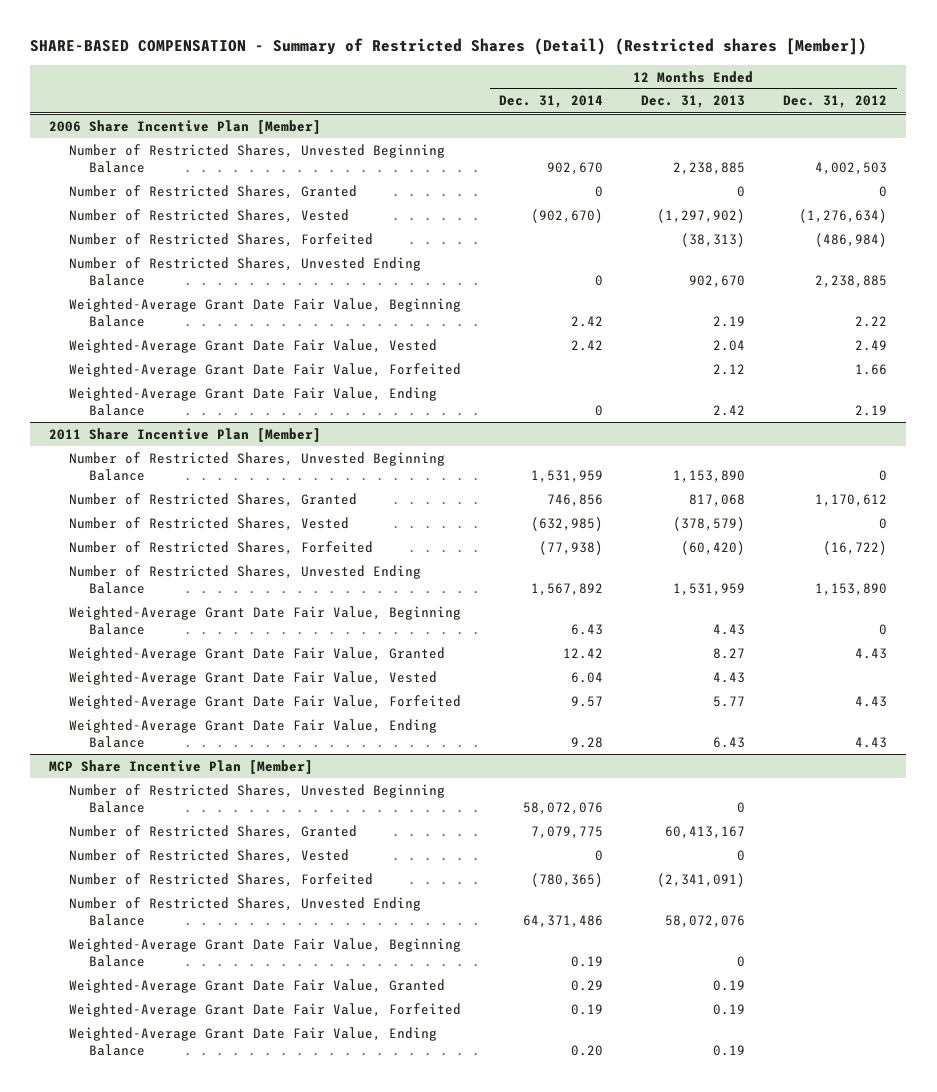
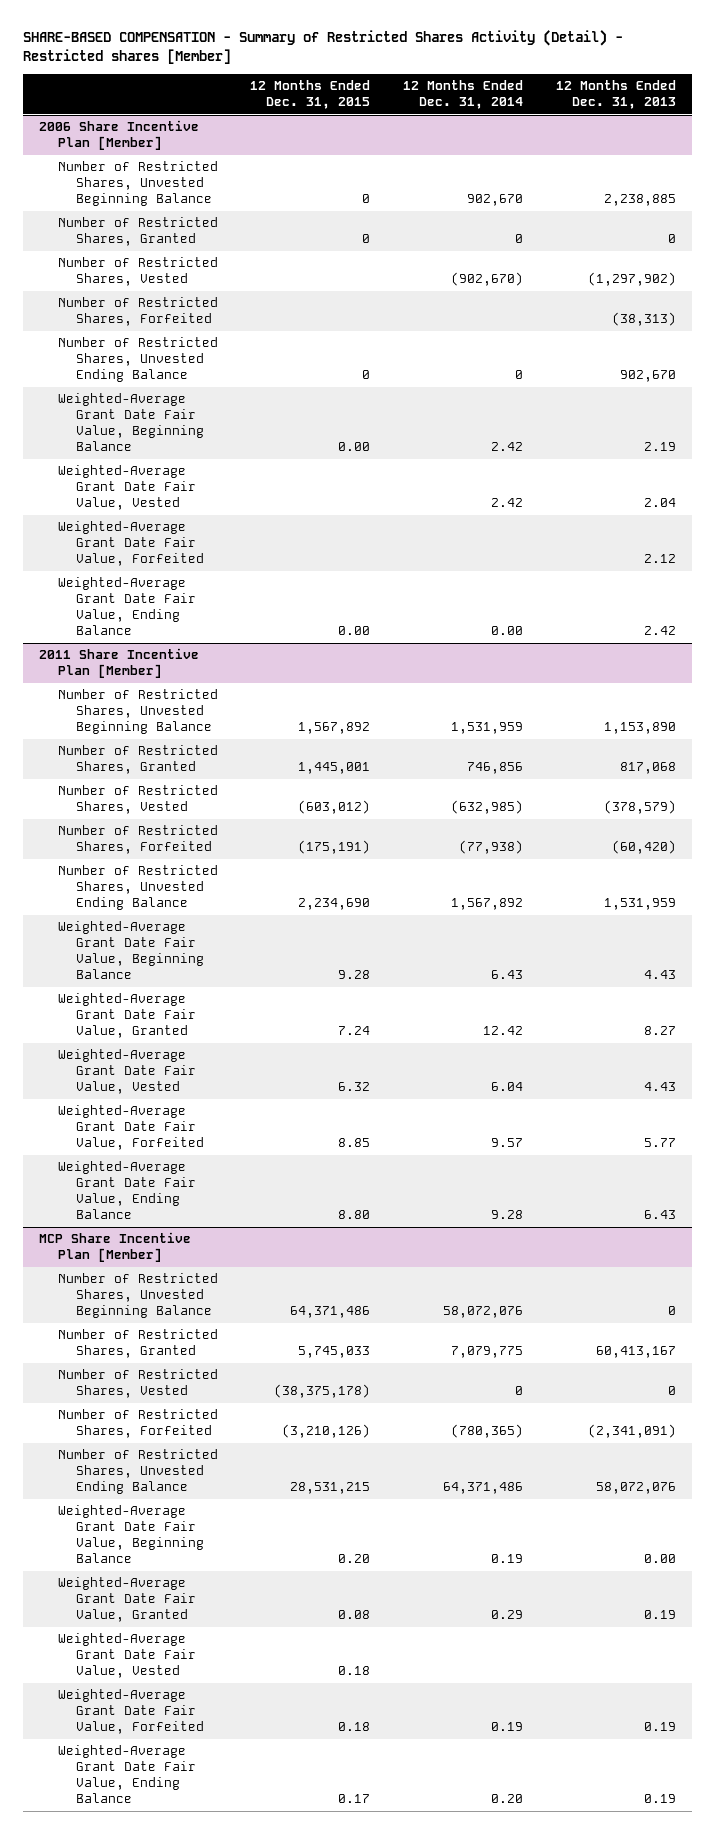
[30,38,868,56] SHARE-BASED COMPENSATION - Summary of Restricted Shares (Detail) (Restricted shares [Member]) -> [22,30,623,65] SHARE-BASED COMPENSATION - Summary of Restricted Shares Activity (Detail) - Restricted shares [Member]
[783,95,888,109] Dec. 31, 2012 -> none
none -> [250,80,371,110] 12 Months Ended Dec. 31, 2015
[595,404,604,416] 0 -> [491,626,524,636] 0.00
[737,955,746,967] 0 -> [643,1554,676,1564] 0.00
none -> [57,1633,196,1679] Weighted-Average Grant Date Fair Value, Vested

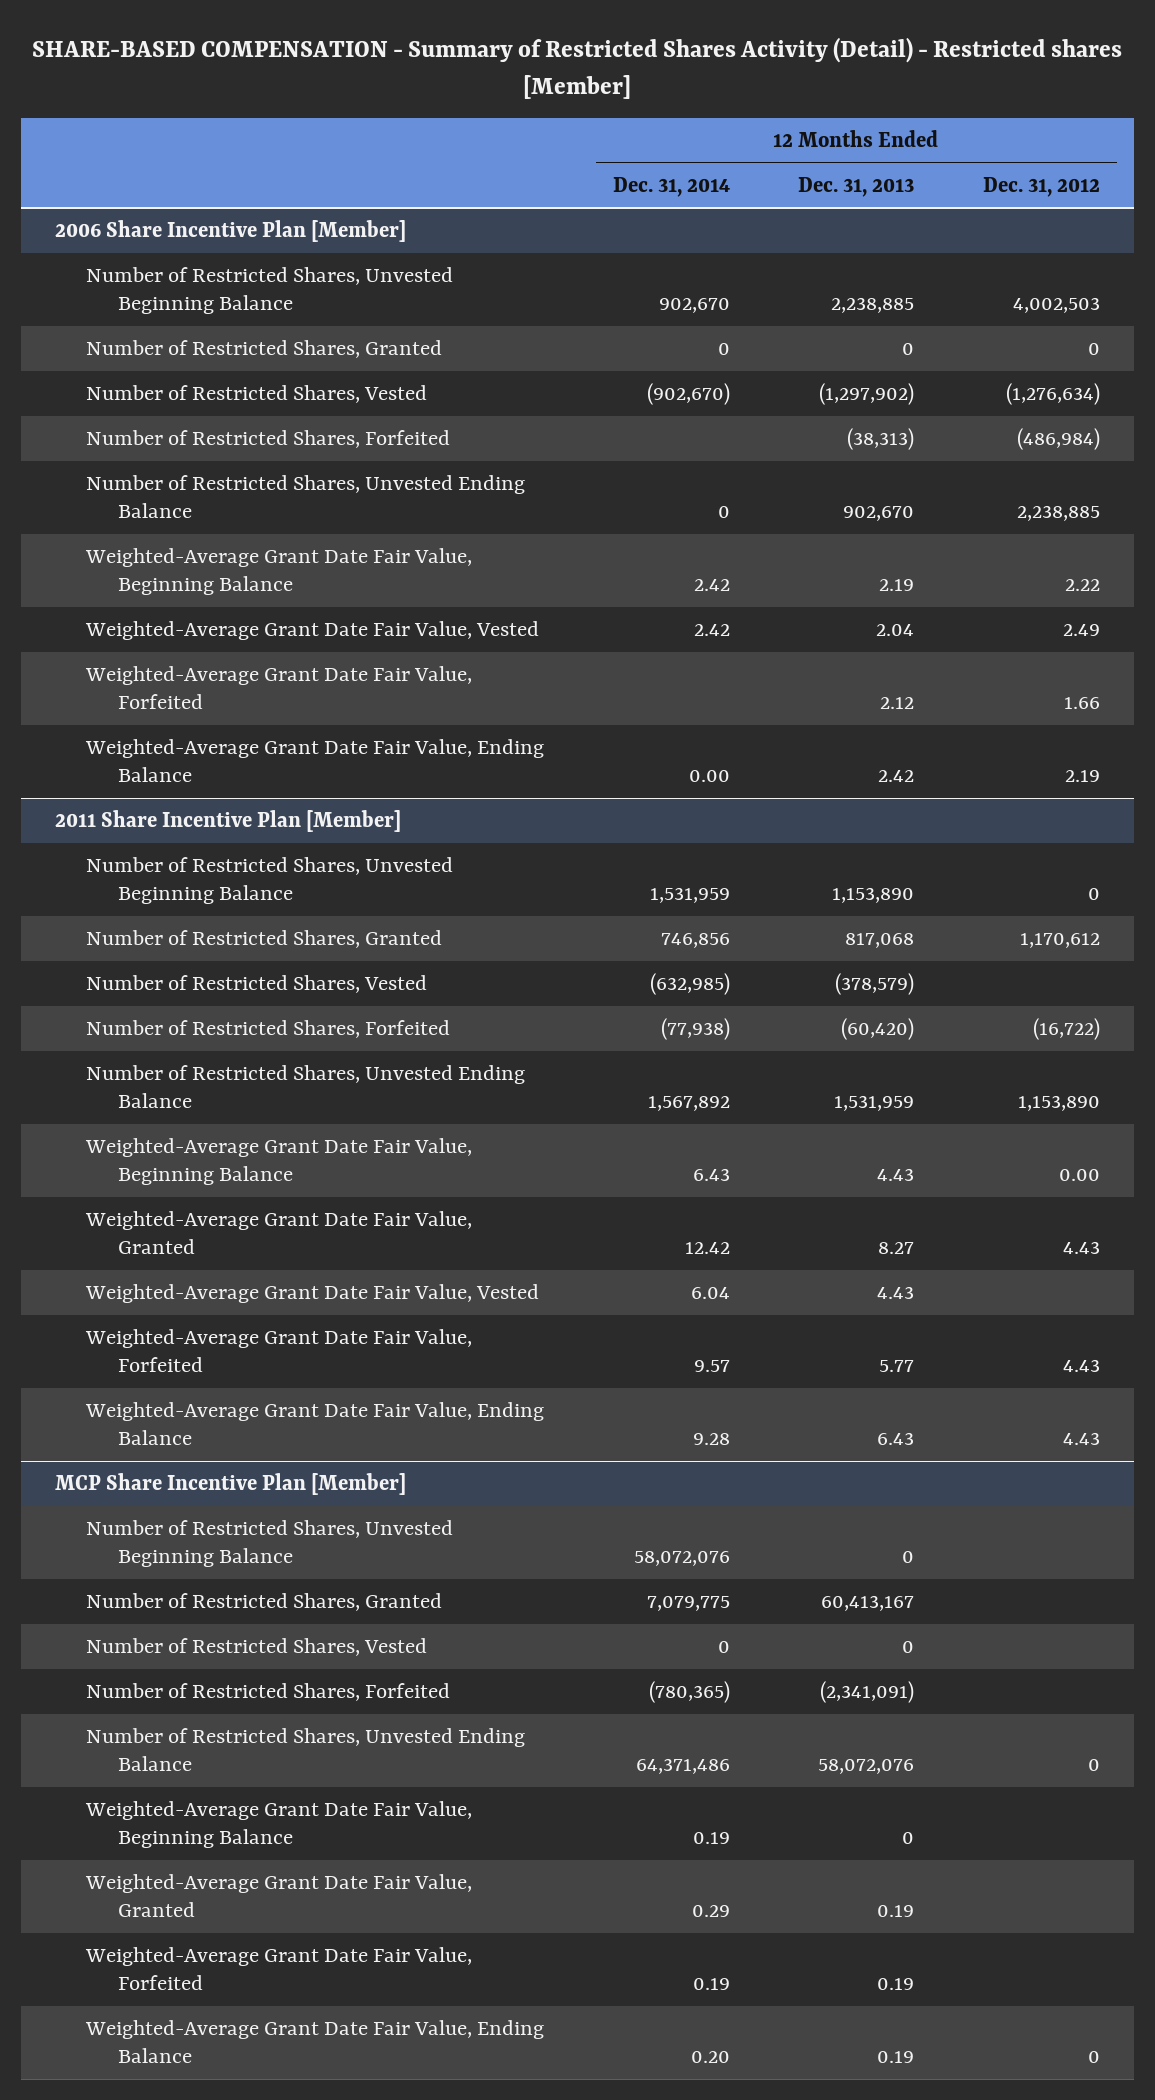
[250,80,371,110] 12 Months Ended Dec. 31, 2015 -> none
none -> [982,176,1100,197] Dec. 31, 2012
[643,1554,676,1564] 0.00 -> [902,1832,915,1845] 0
[57,1633,196,1679] Weighted-Average Grant Date Fair Value, Vested -> none

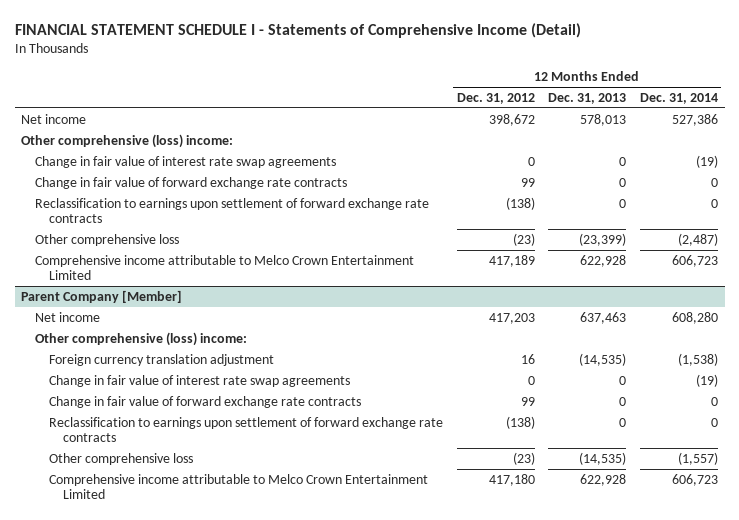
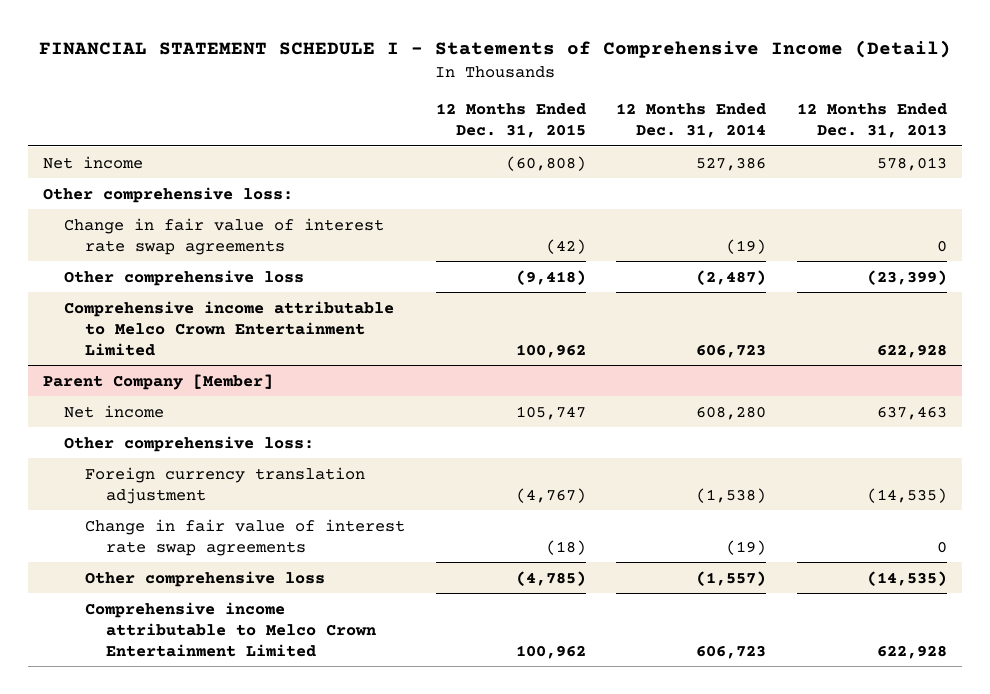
[456,92,535,104] Dec. 31, 2012 -> none
none -> [435,102,586,139] 12 Months Ended Dec. 31, 2015
[21,133,234,148] Other comprehensive (loss) income: -> [42,186,293,203] Other comprehensive loss:
[35,176,348,189] Change in fair value of forward exchange rate contracts -> none
[35,197,430,224] Reclassification to earnings upon settlement of forward exchange rate contracts -> none
[35,331,248,346] Other comprehensive (loss) income: -> [63,435,314,452] Other comprehensive loss:
[49,395,362,408] Change in fair value of forward exchange rate contracts -> none
[49,416,444,443] Reclassification to earnings upon settlement of forward exchange rate contracts -> none

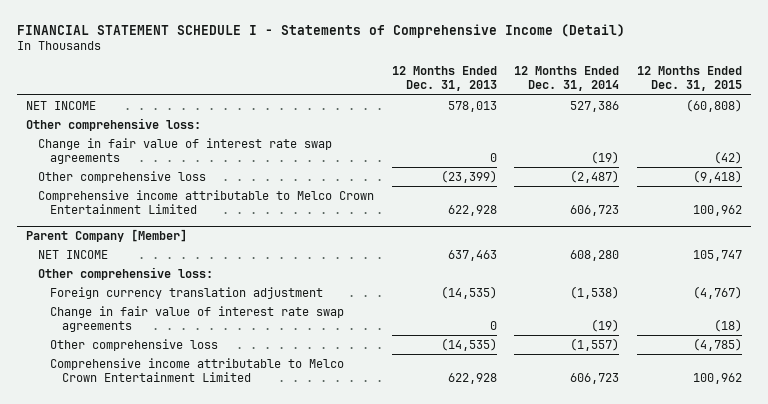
[42,155,143,169] Net income -> [25,100,96,110] NET INCOME
[63,404,164,418] Net income -> [37,249,108,259] NET INCOME

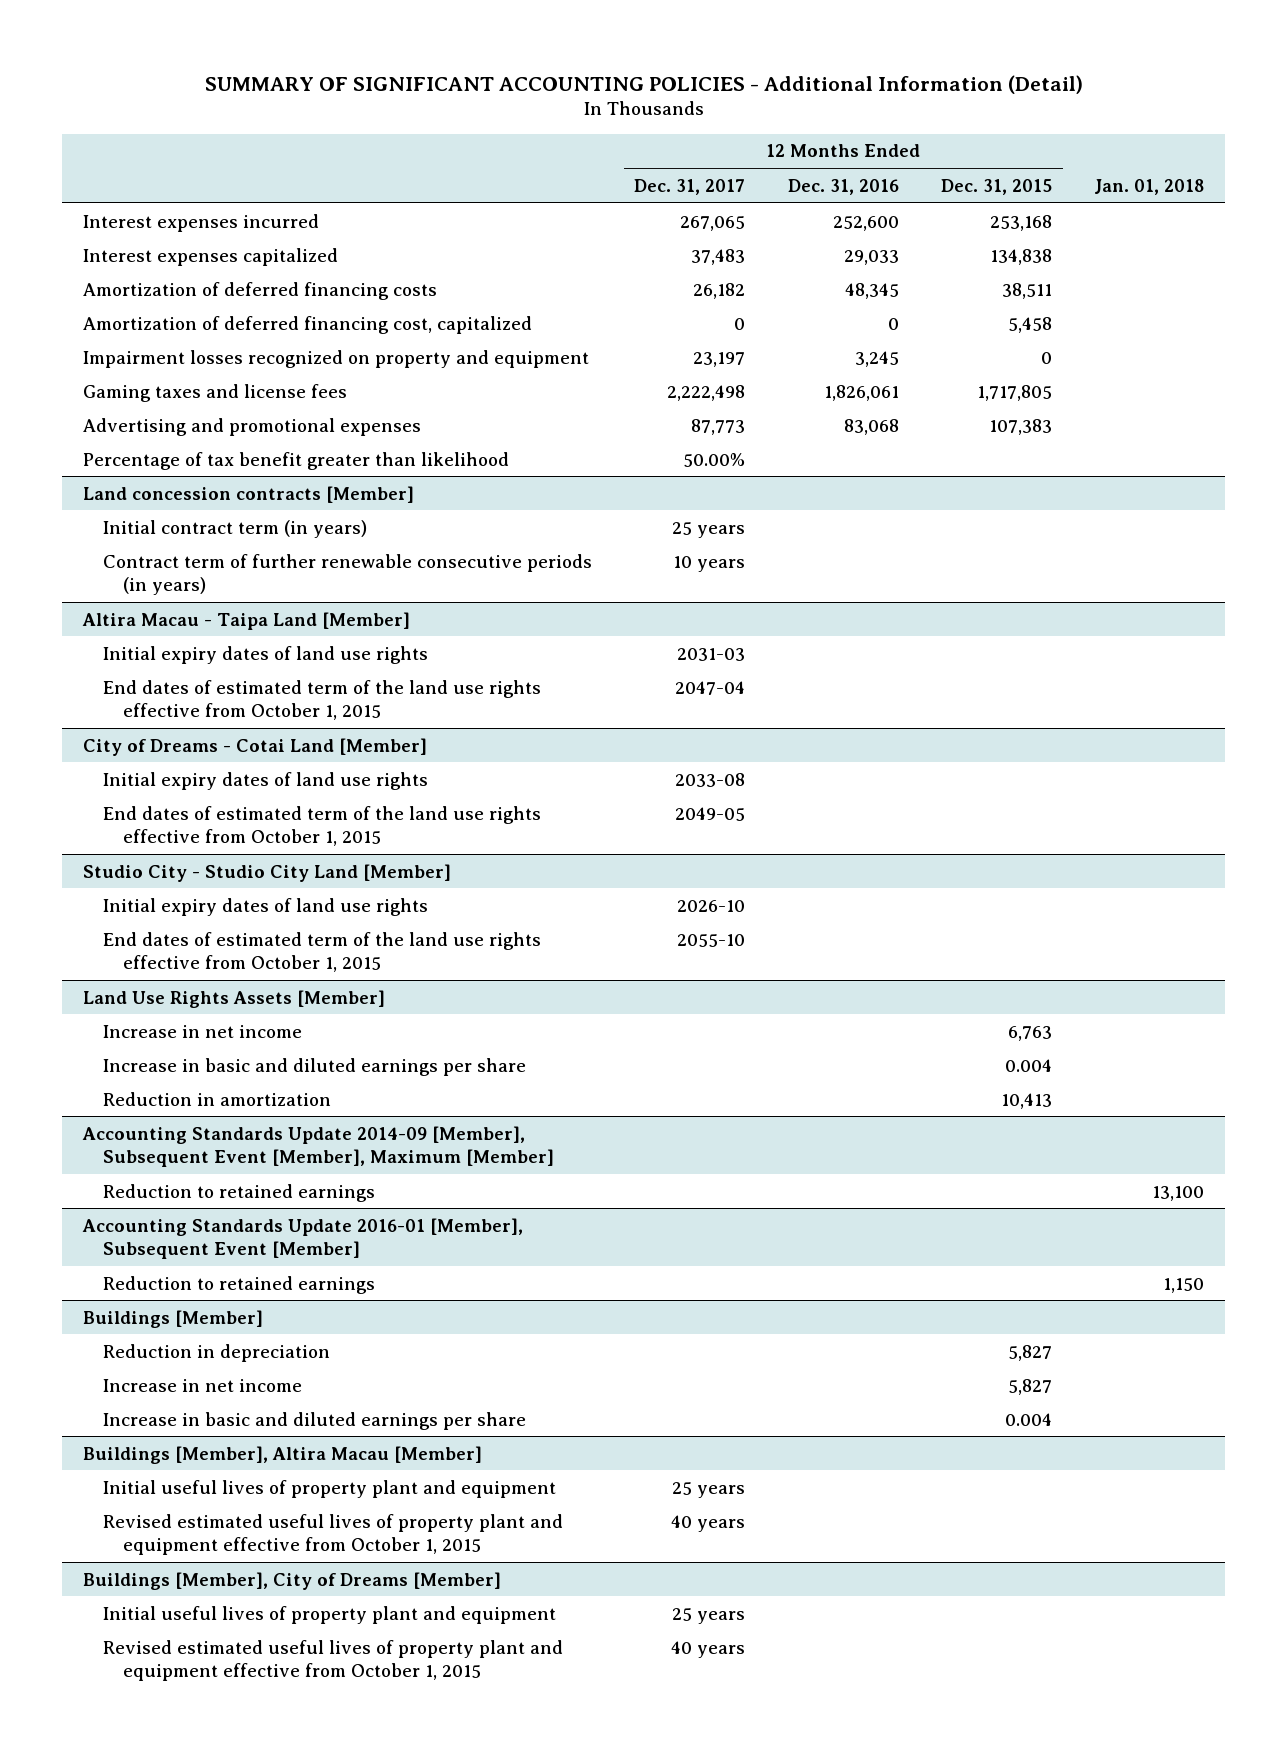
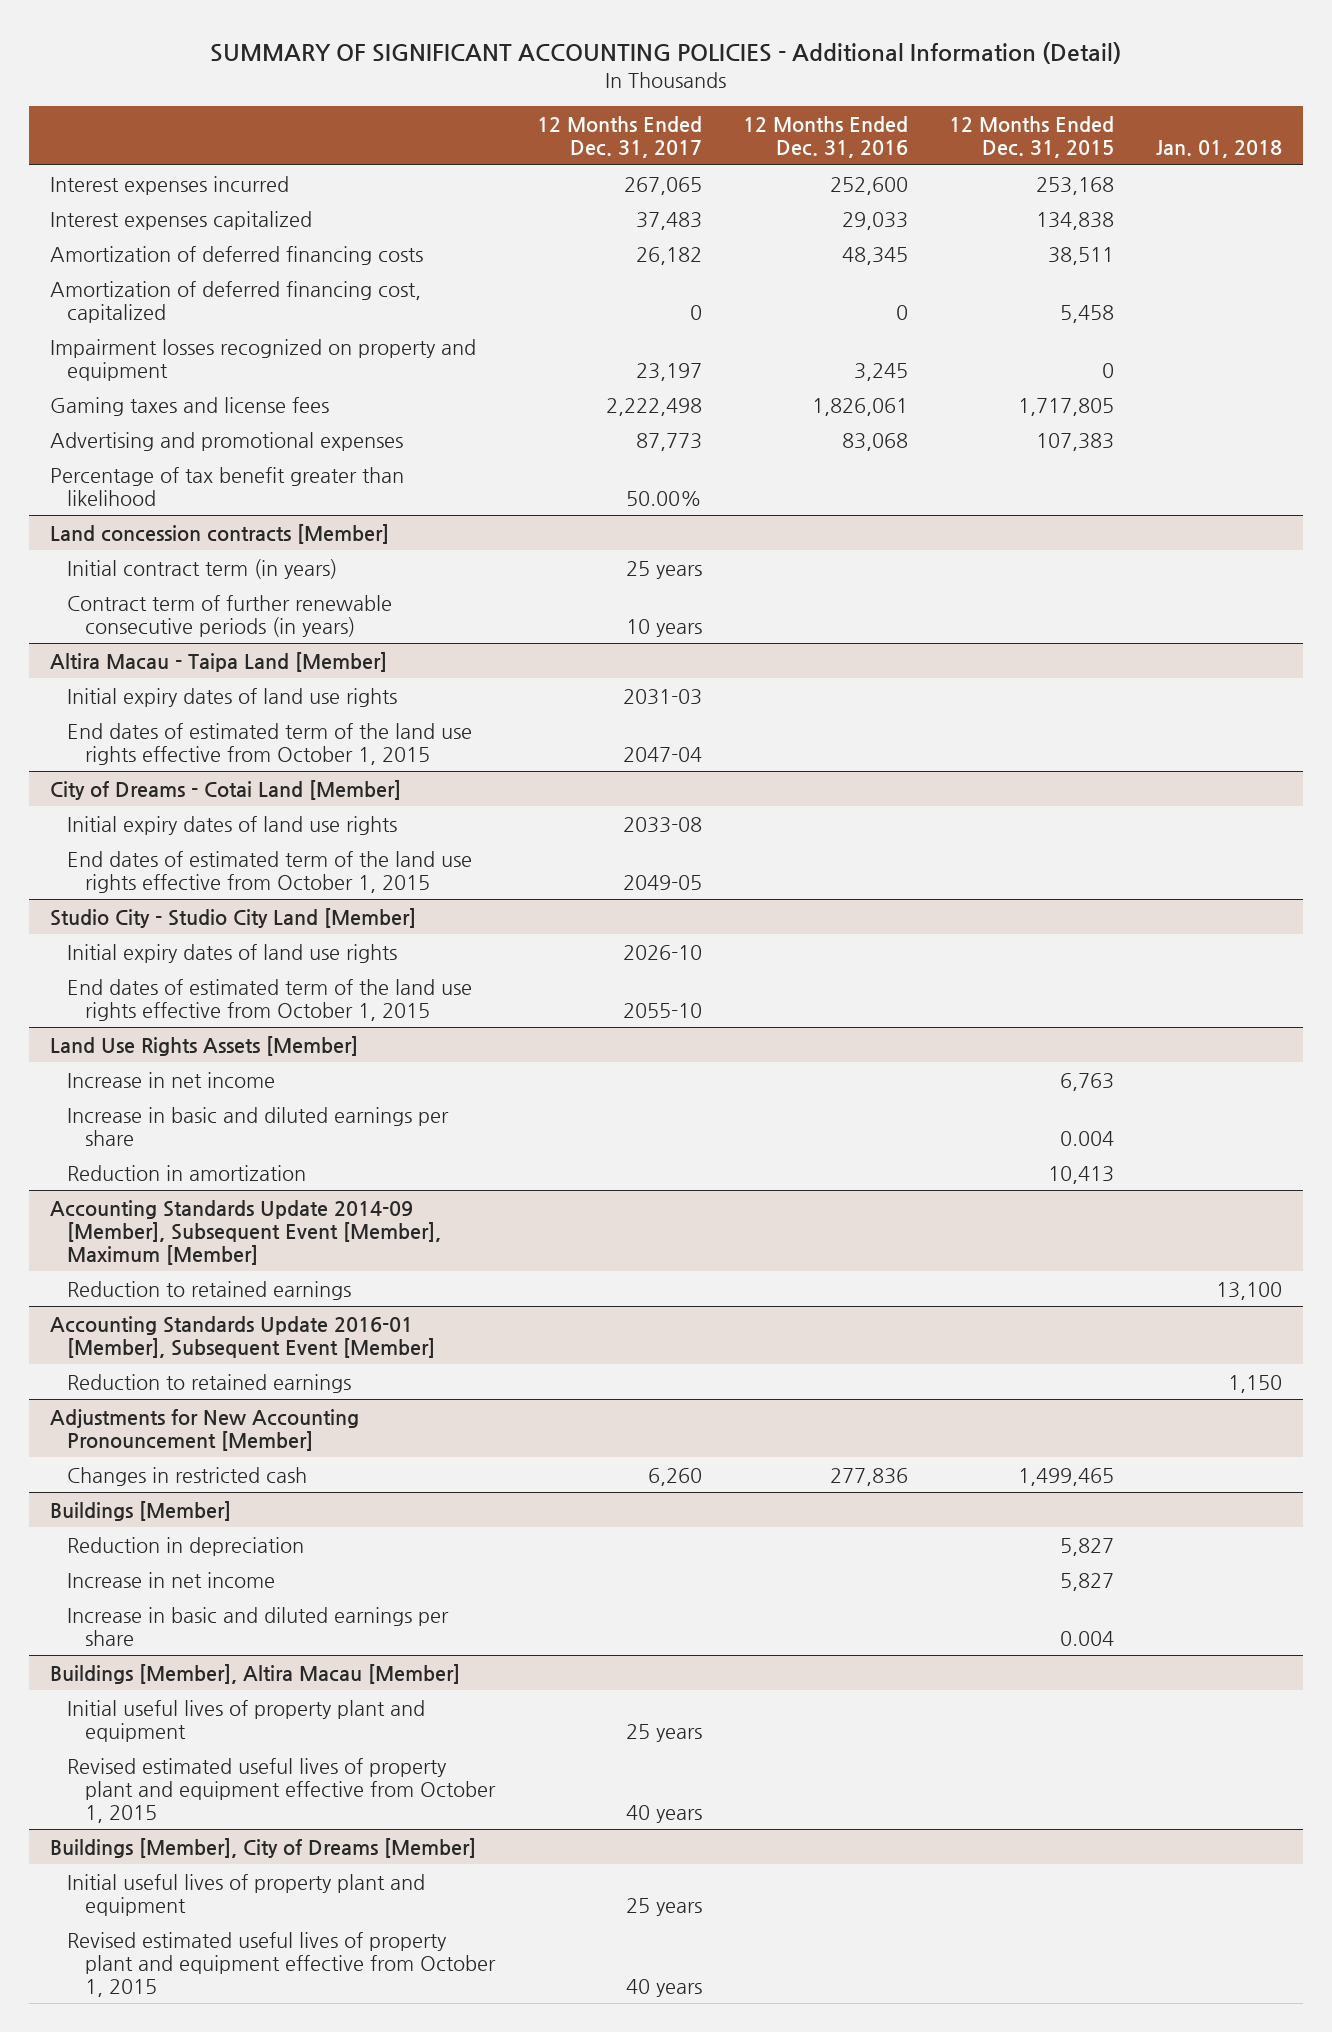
none -> [49,1408,359,1451] Adjustments for New Accounting Pronouncement [Member]
none -> [67,1466,308,1486] Changes in restricted cash

